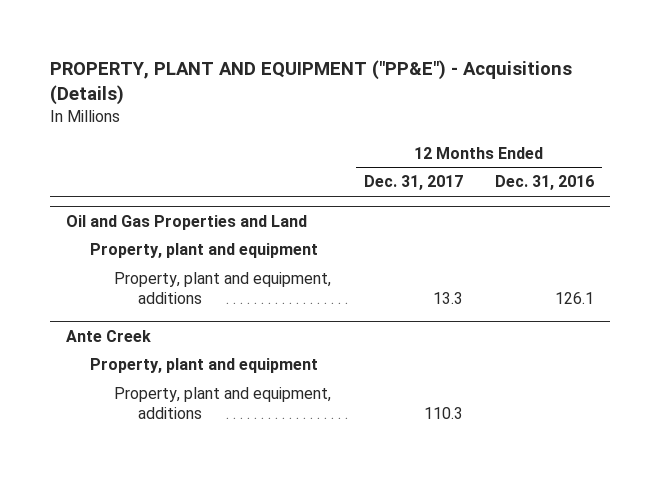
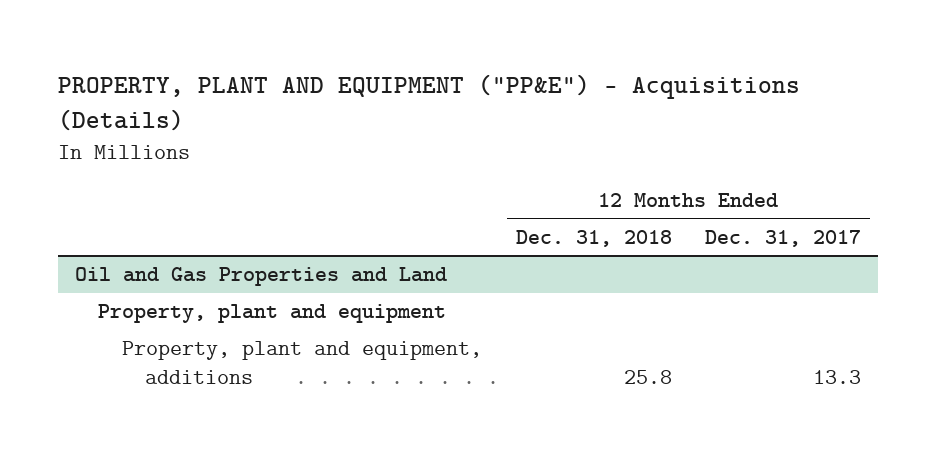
[495,175,595,191] Dec. 31, 2016 -> none
none -> [515,229,672,247] Dec. 31, 2018
[66,329,152,342] Ante Creek -> none
[90,358,319,374] Property, plant and equipment -> none
[114,387,332,419] Property, plant and equipment, additions -> none

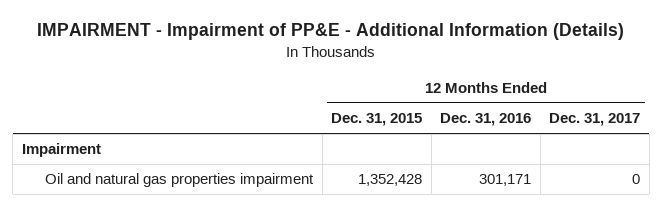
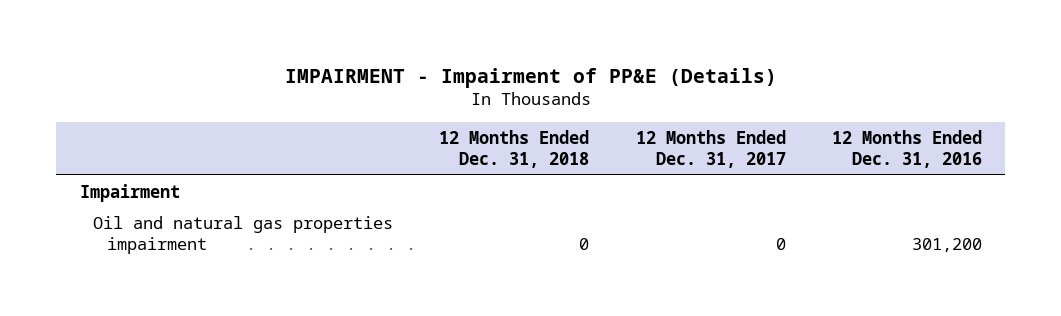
[36,23,624,41] IMPAIRMENT - Impairment of PP&E - Additional Information (Details) -> [284,67,777,88] IMPAIRMENT - Impairment of PP&E (Details)
[331,113,423,127] Dec. 31, 2015 -> none
none -> [439,129,590,169] 12 Months Ended Dec. 31, 2018
[479,174,532,187] 301,171 -> [911,238,982,253] 301,200

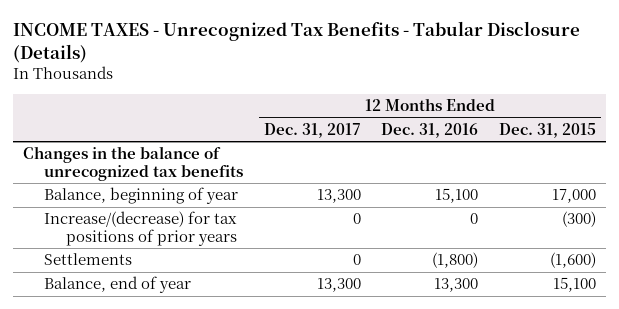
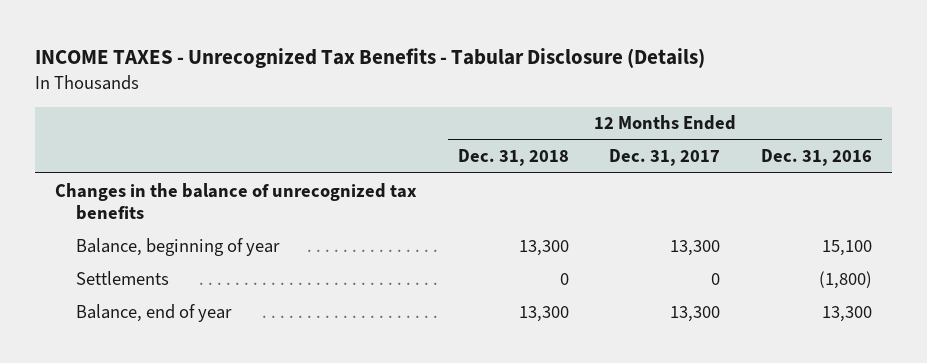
[498,122,596,138] Dec. 31, 2015 -> none
none -> [457,149,569,167] Dec. 31, 2018
[44,211,238,246] Increase/(decrease) for tax positions of prior years -> none

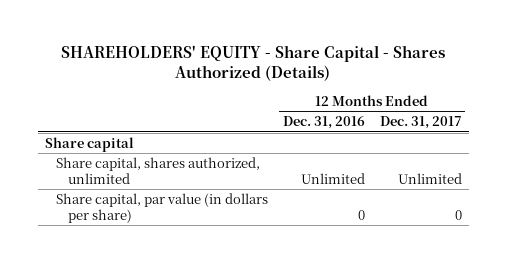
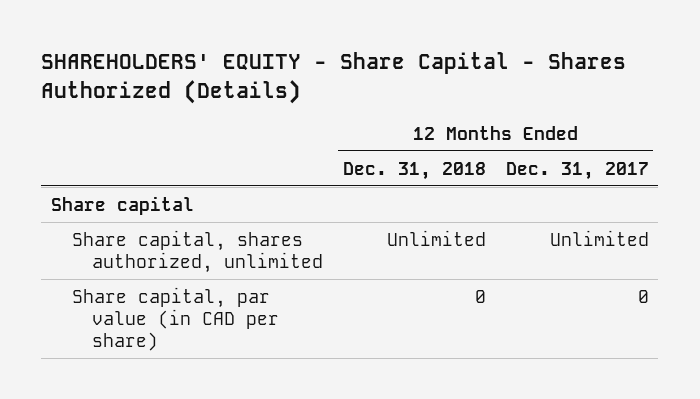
[283,116,366,130] Dec. 31, 2016 -> none
none -> [342,161,486,180] Dec. 31, 2018
[56,192,269,224] Share capital, par value (in dollars per share) -> [71,286,280,351] Share capital, par value (in CAD per share)

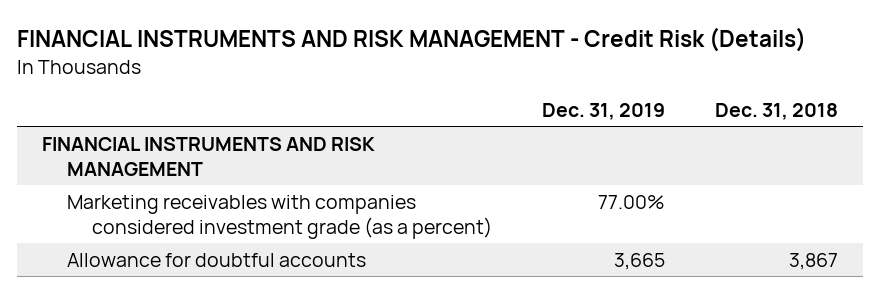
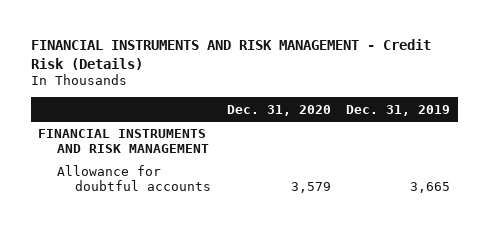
[714,102,838,120] Dec. 31, 2018 -> none
none -> [226,104,331,116] Dec. 31, 2020
[67,194,492,239] Marketing receivables with companies considered investment grade (as a percent) -> none

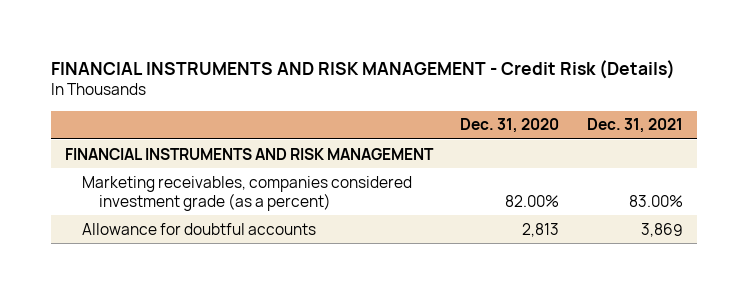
[346,104,451,116] Dec. 31, 2019 -> none
none -> [586,118,683,134] Dec. 31, 2021
none -> [81,175,412,211] Marketing receivables, companies considered investment grade (as a percent)
[290,181,331,193] 3,579 -> [522,222,560,237] 2,813

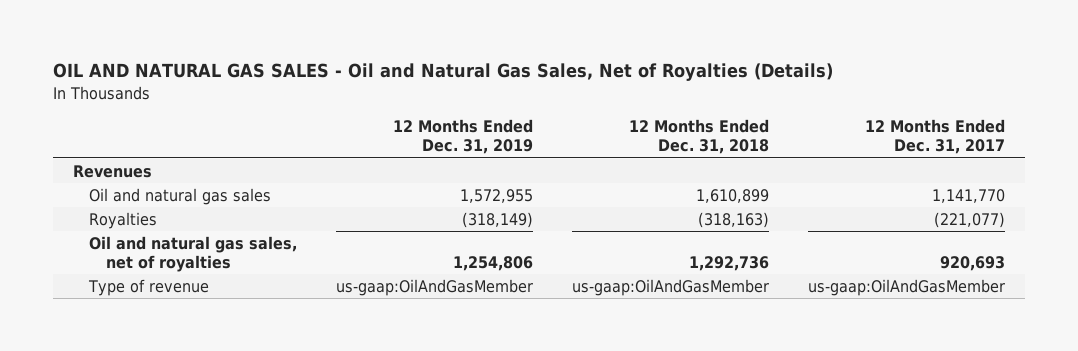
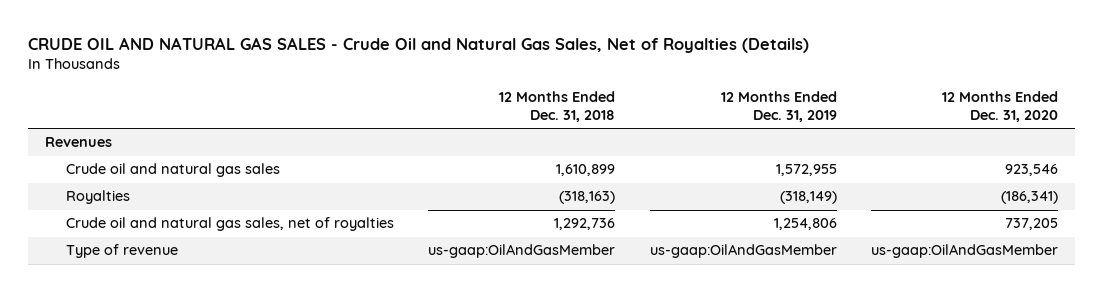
[53,63,834,82] OIL AND NATURAL GAS SALES - Oil and Natural Gas Sales, Net of Royalties (Details) -> [27,36,809,53] CRUDE OIL AND NATURAL GAS SALES - Crude Oil and Natural Gas Sales, Net of Royalties (Details)
[865,119,1006,155] 12 Months Ended Dec. 31, 2017 -> none
none -> [942,90,1059,122] 12 Months Ended Dec. 31, 2020
[89,187,272,205] Oil and natural gas sales -> [66,163,281,178] Crude oil and natural gas sales
[89,235,298,272] Oil and natural gas sales, net of royalties -> [66,217,395,232] Crude oil and natural gas sales, net of royalties

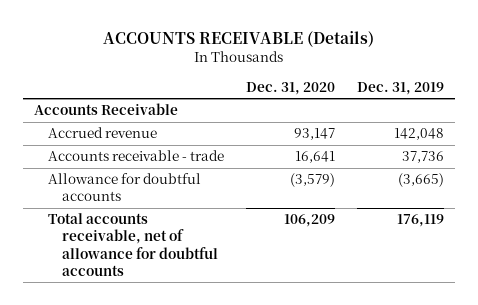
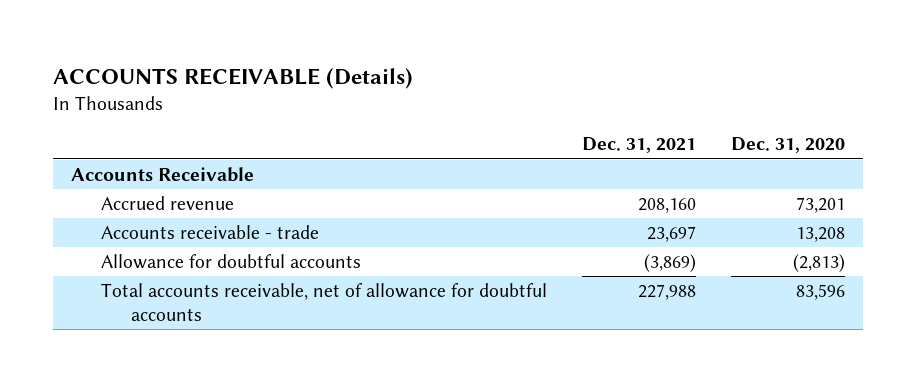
[357,81,445,95] Dec. 31, 2019 -> none
none -> [582,137,697,154] Dec. 31, 2021
[293,128,335,141] 93,147 -> [796,196,846,213] 73,201
[294,151,335,164] 16,641 -> [796,226,846,242] 13,208
[289,173,335,188] (3,579) -> [793,253,846,272] (2,813)
[283,214,335,228] 106,209 -> [796,283,846,300] 83,596

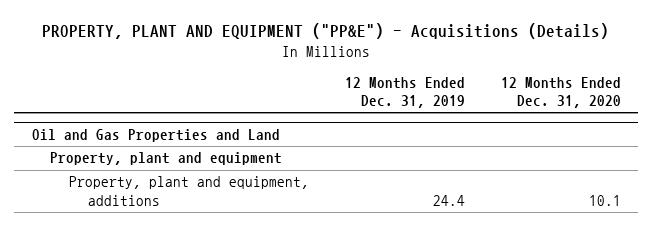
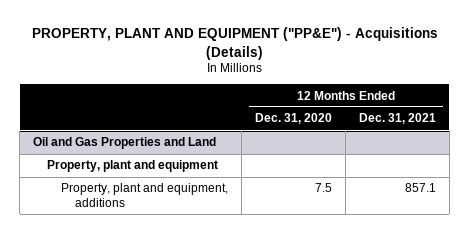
[344,76,465,109] 12 Months Ended Dec. 31, 2019 -> none
none -> [359,113,437,125] Dec. 31, 2021
[588,194,621,206] 10.1 -> [315,183,333,193] 7.5

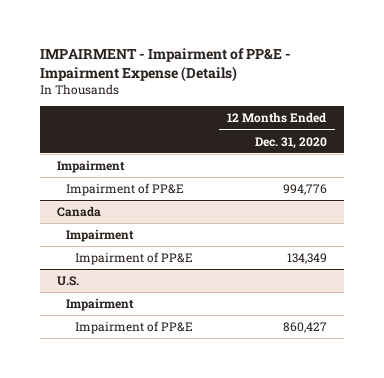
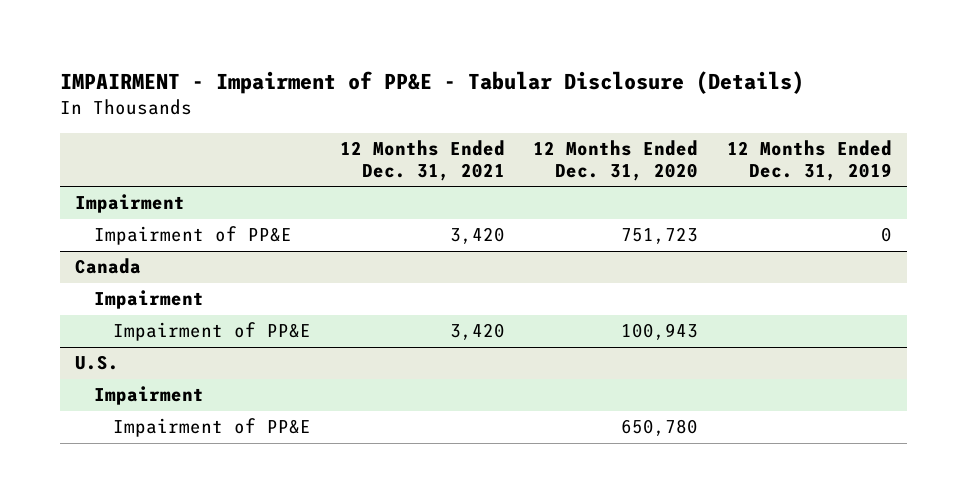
[39,47,291,82] IMPAIRMENT - Impairment of PP&E - Impairment Expense (Details) -> [60,71,805,95] IMPAIRMENT - Impairment of PP&E - Tabular Disclosure (Details)
none -> [339,140,505,181] 12 Months Ended Dec. 31, 2021
none -> [727,140,893,181] 12 Months Ended Dec. 31, 2019
[282,184,327,196] 994,776 -> [621,227,699,245] 751,723
[286,253,327,265] 134,349 -> [621,323,699,341] 100,943
[282,322,327,334] 860,427 -> [621,419,699,437] 650,780

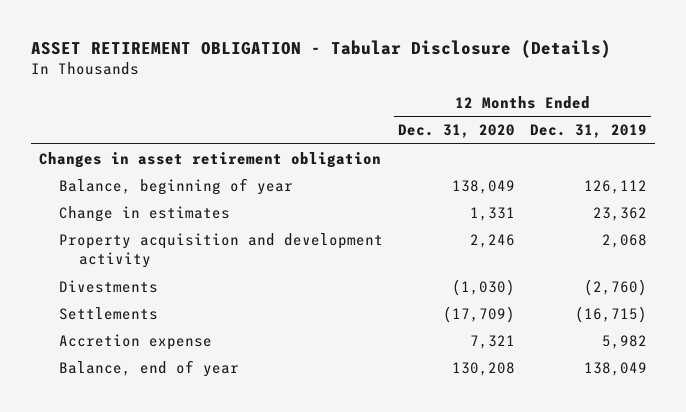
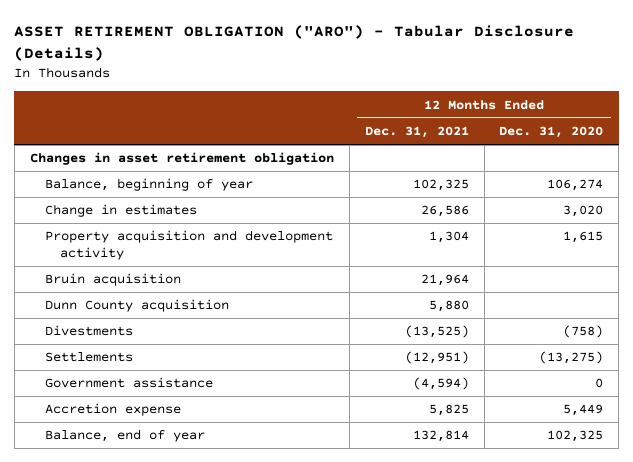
[31,40,612,59] ASSET RETIREMENT OBLIGATION - Tabular Disclosure (Details) -> [14,25,575,62] ASSET RETIREMENT OBLIGATION ("ARO") - Tabular Disclosure (Details)
[530,124,648,139] Dec. 31, 2019 -> none
none -> [364,126,469,139] Dec. 31, 2021
[452,179,516,194] 138,049 -> [547,179,604,192] 106,274
[470,206,516,221] 1,331 -> [563,205,604,218] 3,020
[470,233,516,248] 2,246 -> [563,231,604,244] 1,615
none -> [44,273,181,287] Bruin acquisition
none -> [44,299,229,313] Dunn County acquisition
[452,278,516,296] (1,030) -> [563,325,604,339] (758)
[443,305,516,323] (17,709) -> [539,351,604,365] (13,275)
none -> [44,377,213,389] Government assistance
[470,334,516,349] 7,321 -> [563,404,604,417] 5,449
[452,361,516,376] 130,208 -> [547,430,604,443] 102,325

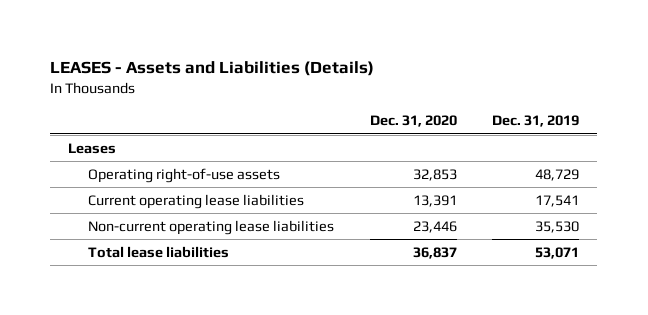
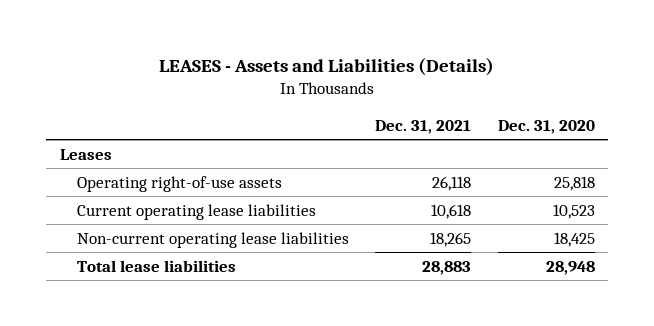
[492,115,580,128] Dec. 31, 2019 -> none
none -> [375,119,472,134] Dec. 31, 2021
[412,168,457,181] 32,853 -> [553,175,595,191] 25,818
[412,194,457,207] 13,391 -> [552,203,595,219] 10,523
[412,220,457,233] 23,446 -> [553,231,595,247] 18,425
[412,246,457,259] 36,837 -> [545,260,595,275] 28,948

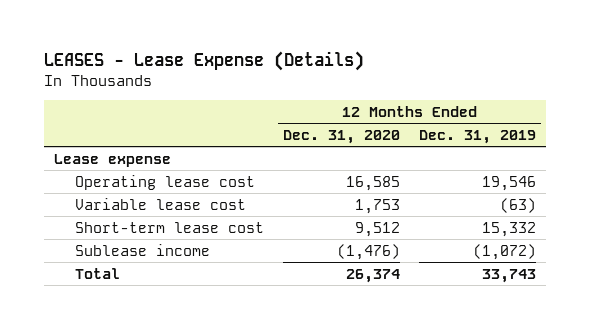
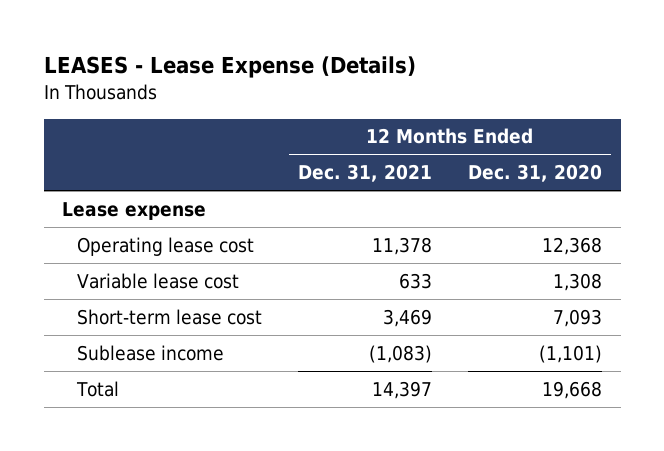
[419,129,537,144] Dec. 31, 2019 -> none
none -> [298,164,433,183] Dec. 31, 2021
[346,175,401,191] 16,585 -> [542,236,603,255] 12,368
[355,198,401,214] 1,753 -> [553,272,603,291] 1,308
[355,221,401,237] 9,512 -> [553,308,603,327] 7,093
[337,243,401,260] (1,476) -> [539,344,603,363] (1,101)
[346,268,401,283] 26,374 -> [542,380,603,399] 19,668

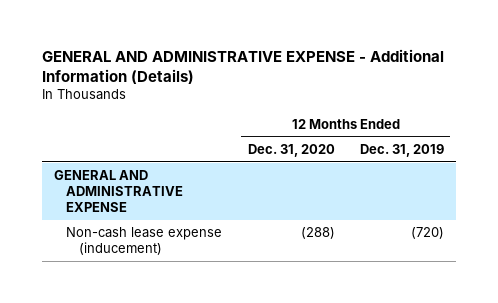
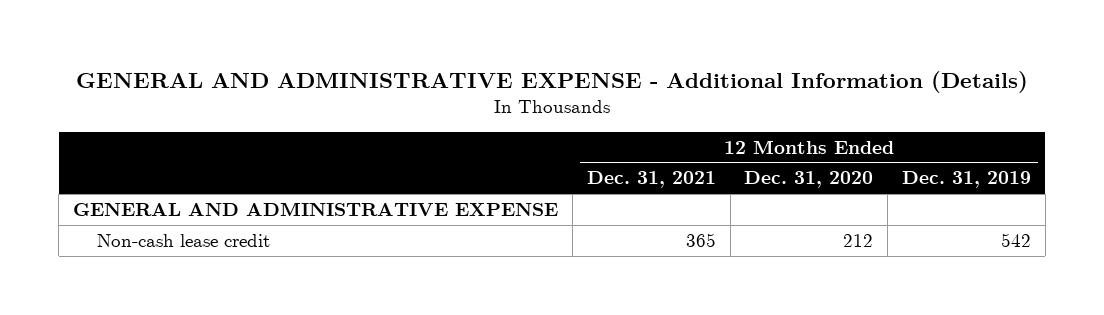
none -> [586,171,716,189] Dec. 31, 2021
[66,227,223,256] Non-cash lease expense (inducement) -> [96,233,270,247] Non-cash lease credit
[300,227,335,240] (288) -> [843,233,874,247] 212
[410,227,444,240] (720) -> [1000,232,1031,247] 542

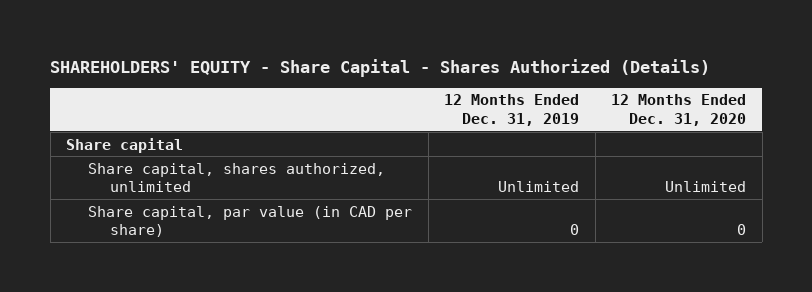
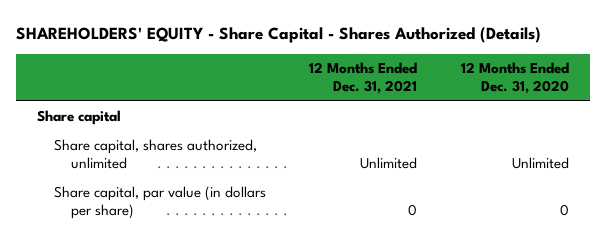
[444,94,580,126] 12 Months Ended Dec. 31, 2019 -> none
none -> [309,62,418,95] 12 Months Ended Dec. 31, 2021
[88,205,413,238] Share capital, par value (in CAD per share) -> [54,186,267,220] Share capital, par value (in dollars per share)

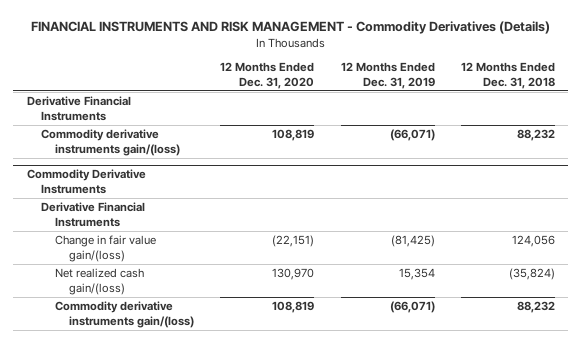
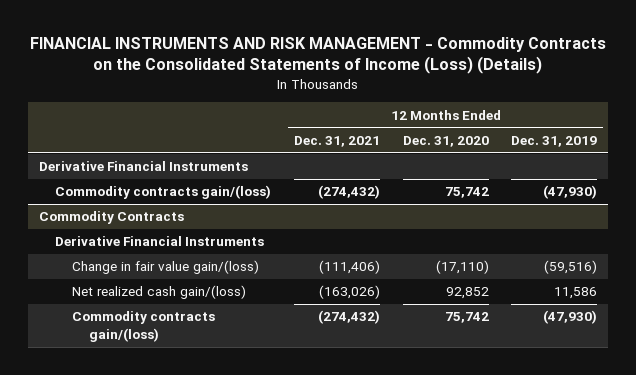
[30,21,550,35] FINANCIAL INSTRUMENTS AND RISK MANAGEMENT - Commodity Derivatives (Details) -> [30,36,607,75] FINANCIAL INSTRUMENTS AND RISK MANAGEMENT - Commodity Contracts on the Consolidated Statements of Income (Loss) (Details)
[461,62,556,89] 12 Months Ended Dec. 31, 2018 -> none
none -> [294,135,381,147] Dec. 31, 2021
[40,129,180,156] Commodity derivative instruments gain/(loss) -> [55,185,272,200] Commodity contracts gain/(loss)
[272,129,315,142] 108,819 -> [444,187,489,199] 75,742
[389,129,435,142] (66,071) -> [543,185,598,200] (47,930)
[26,169,146,194] Commodity Derivative Instruments -> [38,211,184,225] Commodity Contracts
[272,235,315,248] (22,151) -> [435,260,489,275] (17,110)
[390,235,435,248] (81,425) -> [544,260,598,275] (59,516)
[272,268,315,281] 130,970 -> [445,287,489,300] 92,852
[398,268,435,281] 15,354 -> [554,287,598,300] 11,586
[54,301,194,328] Commodity derivative instruments gain/(loss) -> [72,311,216,343] Commodity contracts gain/(loss)
[272,301,315,314] 108,819 -> [444,312,489,324] 75,742
[389,301,435,314] (66,071) -> [543,310,598,325] (47,930)

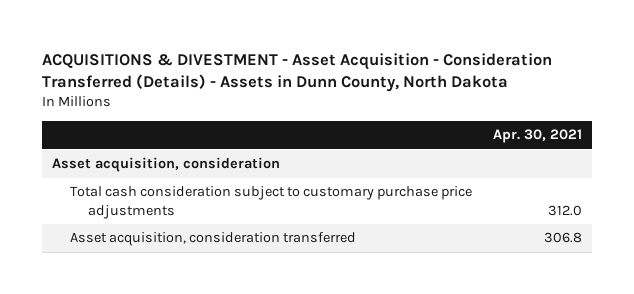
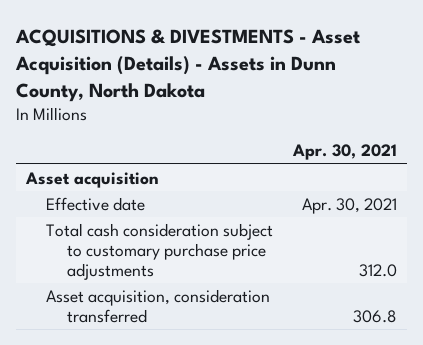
[42,52,553,92] ACQUISITIONS & DIVESTMENT - Asset Acquisition - Consideration Transferred (Details) - Assets in Dunn County, North Dakota -> [14,28,360,102] ACQUISITIONS & DIVESTMENTS - Asset Acquisition (Details) - Assets in Dunn County, North Dakota
[52,157,281,173] Asset acquisition, consideration -> [24,171,159,188] Asset acquisition
none -> [46,196,146,211] Effective date

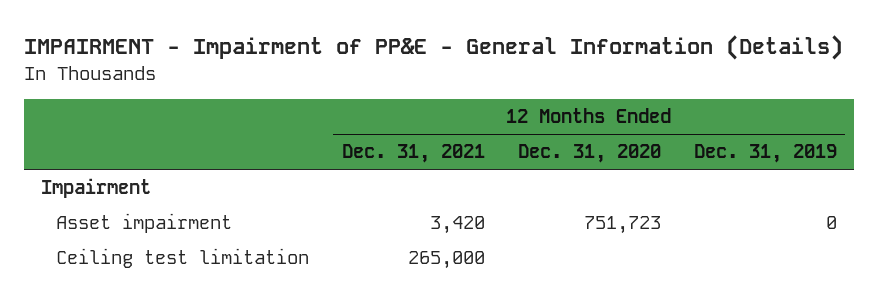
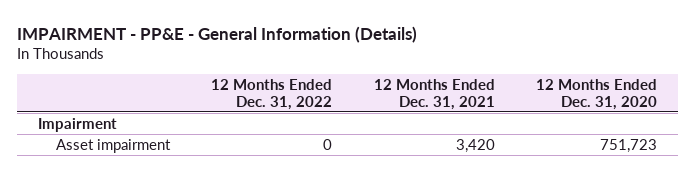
[24,34,844,60] IMPAIRMENT - Impairment of PP&E - General Information (Details) -> [17,25,418,43] IMPAIRMENT - PP&E - General Information (Details)
[693,144,837,164] Dec. 31, 2019 -> none
none -> [211,78,333,110] 12 Months Ended Dec. 31, 2022
[55,248,309,269] Ceiling test limitation -> none

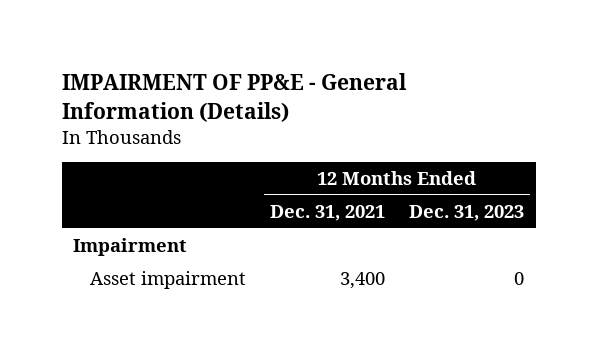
[17,25,418,43] IMPAIRMENT - PP&E - General Information (Details) -> [61,73,407,122] IMPAIRMENT OF PP&E - General Information (Details)
[211,78,333,110] 12 Months Ended Dec. 31, 2022 -> none
[536,78,658,110] 12 Months Ended Dec. 31, 2020 -> none
none -> [409,204,525,221] Dec. 31, 2023
[455,138,495,153] 3,420 -> [340,272,386,290] 3,400

